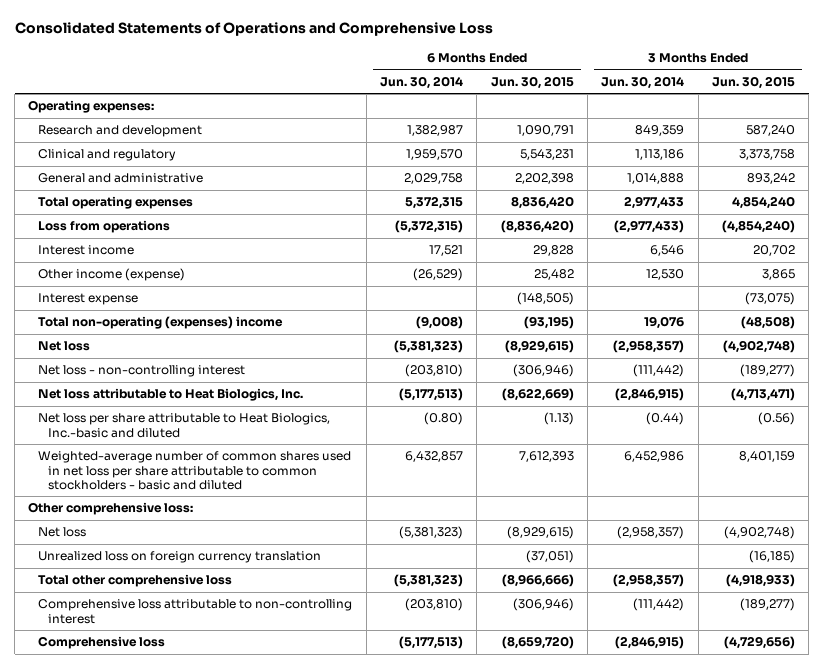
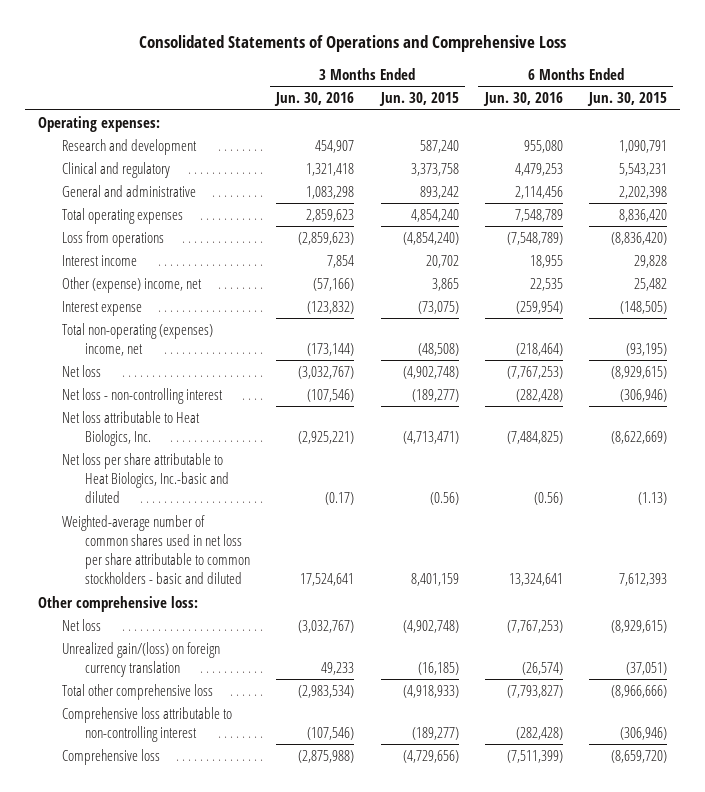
[379,75,463,89] Jun. 30, 2014 -> none
[601,75,685,89] Jun. 30, 2014 -> none
none -> [274,92,355,107] Jun. 30, 2016
none -> [482,92,563,107] Jun. 30, 2016
[38,268,186,282] Other income (expense) -> [61,276,202,293] Other (expense) income, net
[38,316,284,330] Total non-operating (expenses) income -> [61,322,213,357] Total non-operating (expenses) income, net
[38,551,322,564] Unrealized loss on foreign currency translation -> [61,641,220,678] Unrealized gain/(loss) on foreign currency translation

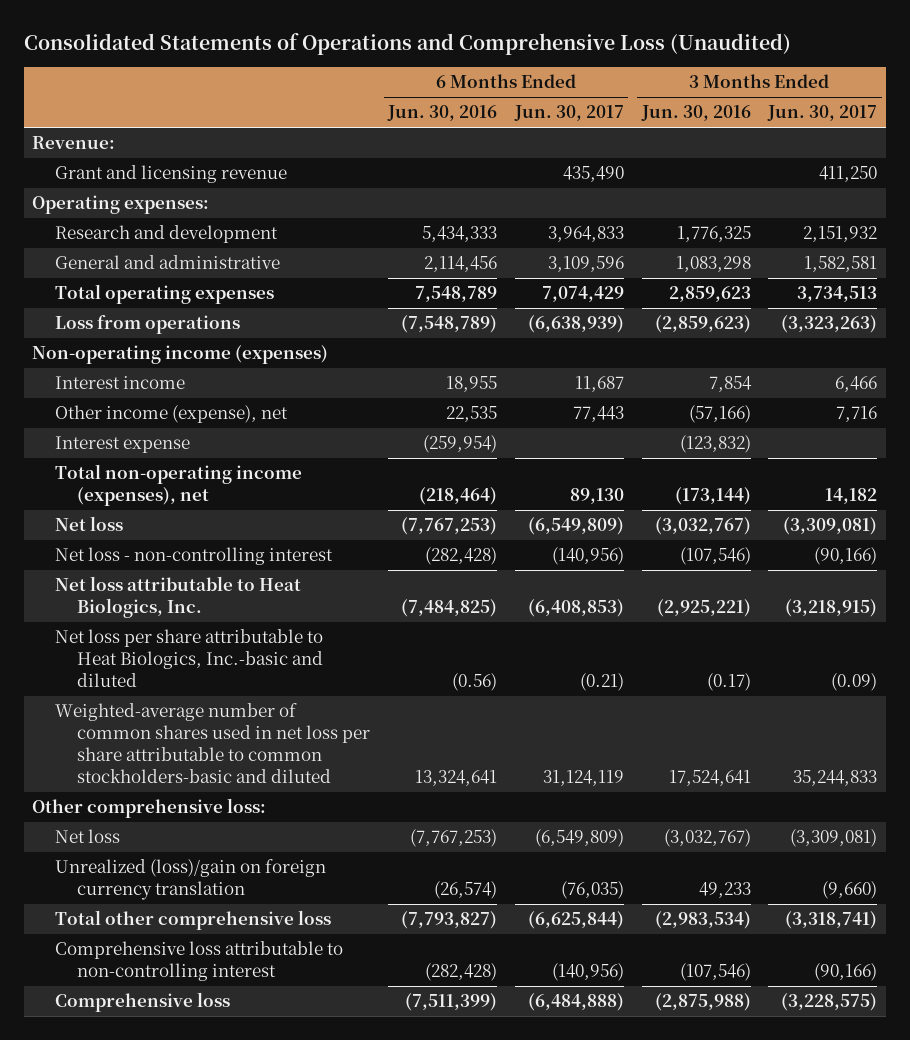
[138,35,566,53] Consolidated Statements of Operations and Comprehensive Loss -> [23,33,791,56] Consolidated Statements of Operations and Comprehensive Loss (Unaudited)
[378,92,459,107] Jun. 30, 2015 -> none
[586,92,667,107] Jun. 30, 2015 -> none
none -> [513,105,624,122] Jun. 30, 2017
none -> [767,105,878,122] Jun. 30, 2017
none -> [32,136,116,150] Revenue:
none -> [54,165,287,184] Grant and licensing revenue
[61,161,170,178] Clinical and regulatory -> none
[315,139,355,153] 454,907 -> [676,226,751,243] 1,776,325
[523,139,563,153] 955,080 -> [421,226,497,243] 5,434,333
none -> [32,345,329,365] Non-operating income (expenses)
[61,276,202,293] Other (expense) income, net -> [54,405,288,424] Other income (expense), net
[61,322,213,357] Total non-operating (expenses) income, net -> [54,464,302,507] Total non-operating income (expenses), net
[61,514,251,585] Weighted-average number of common shares used in net loss per share attributable to common stockholders - basic and diluted -> [54,703,371,783] Weighted-average number of common shares used in net loss per share attributable to common stockholders-basic and diluted
[61,641,220,678] Unrealized gain/(loss) on foreign currency translation -> [54,859,326,901] Unrealized (loss)/gain on foreign currency translation

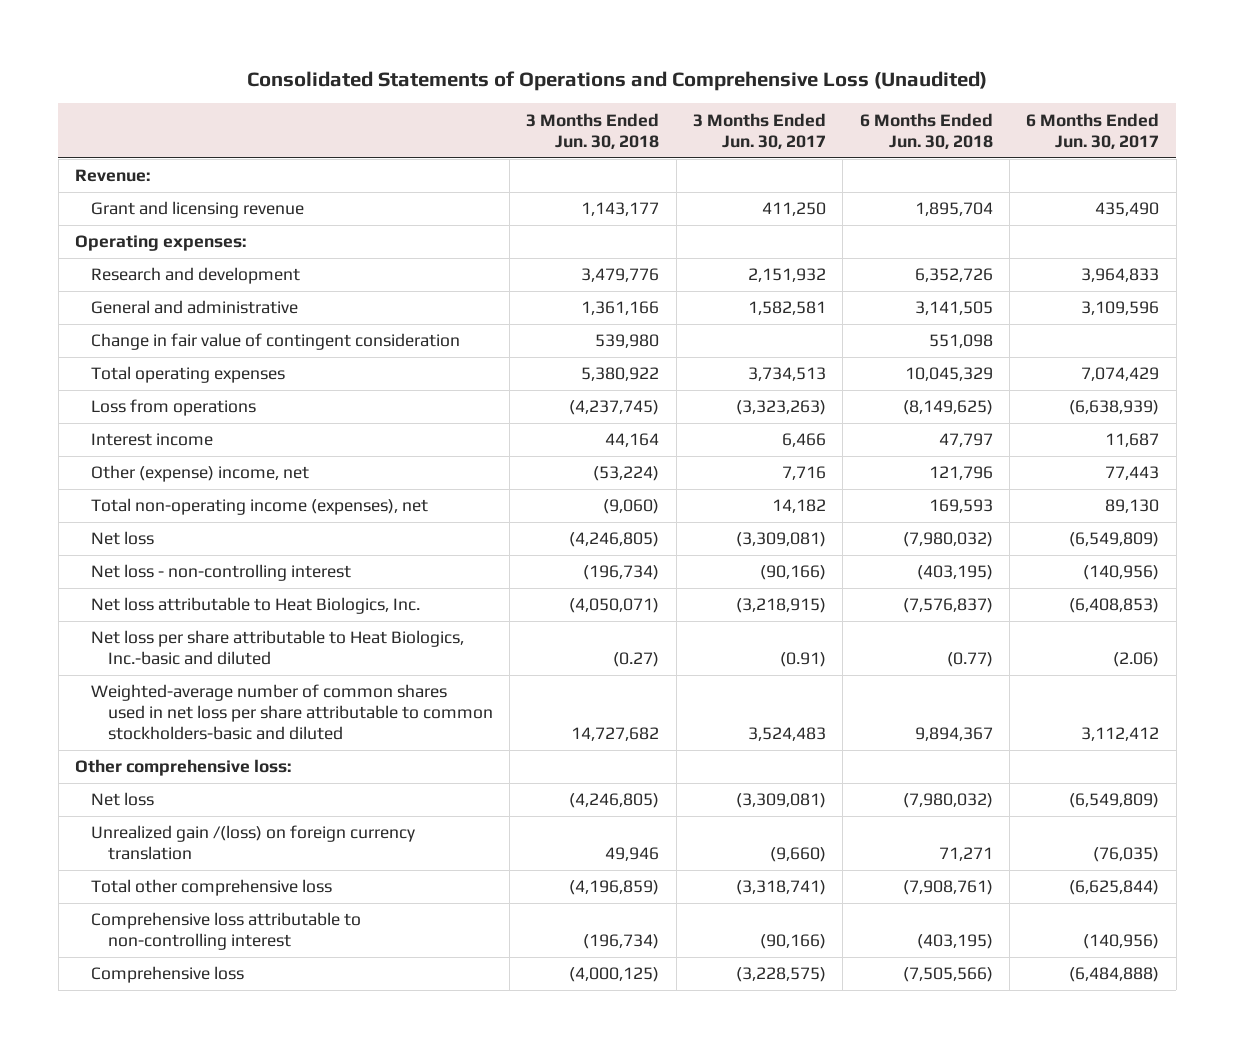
[386,105,497,122] Jun. 30, 2016 -> none
[640,105,751,122] Jun. 30, 2016 -> none
none -> [526,112,660,149] 3 Months Ended Jun. 30, 2018
none -> [859,112,993,149] 6 Months Ended Jun. 30, 2018
none -> [91,333,461,351] Change in fair value of contingent consideration
[32,345,329,365] Non-operating income (expenses) -> none
[54,436,190,454] Interest expense -> none
[54,405,288,424] Other income (expense), net -> [91,465,310,483] Other (expense) income, net
[579,672,624,691] (0.21) -> [1113,652,1160,668] (2.06)
[831,672,878,691] (0.09) -> [779,652,826,668] (0.91)
[542,769,624,786] 31,124,119 -> [1081,727,1160,742] 3,112,412
[793,769,878,786] 35,244,833 -> [747,727,826,742] 3,524,483
[54,859,326,901] Unrealized (loss)/gain on foreign currency translation -> [91,825,416,861] Unrealized gain /(loss) on foreign currency translation

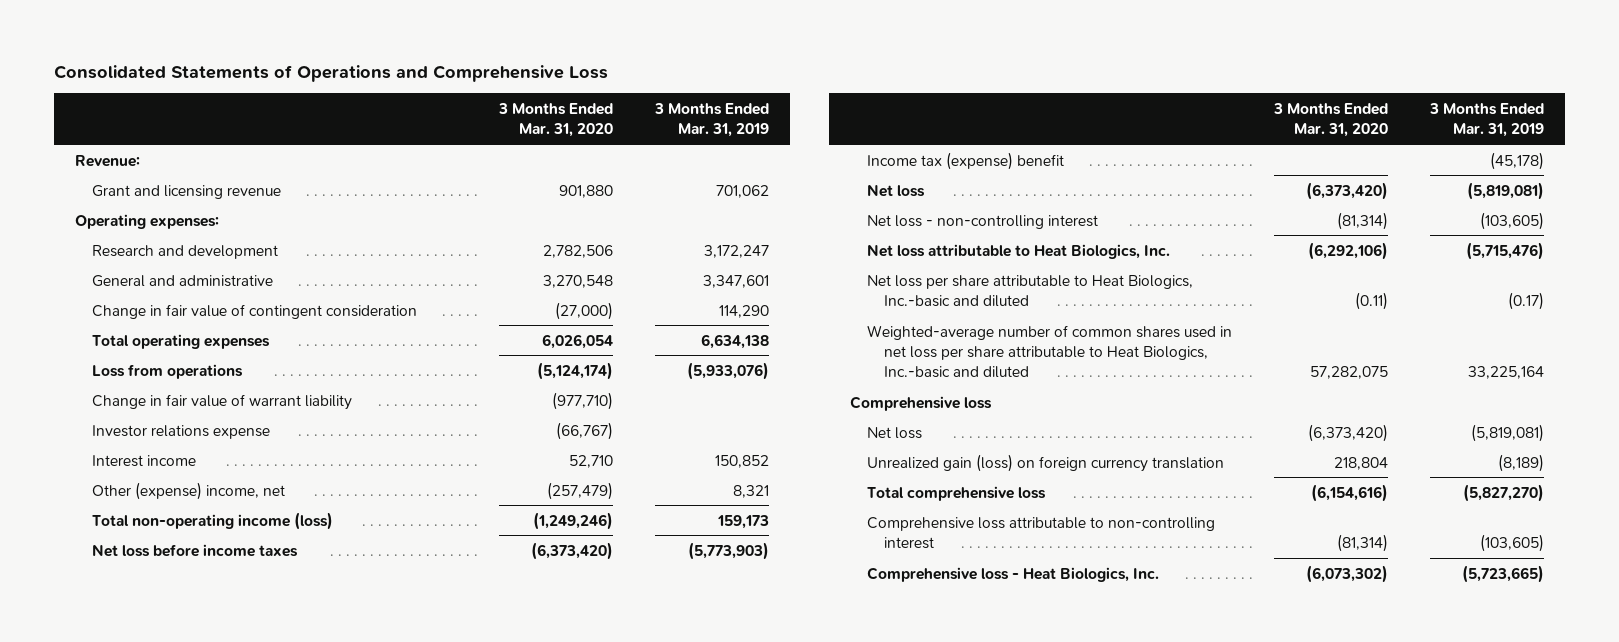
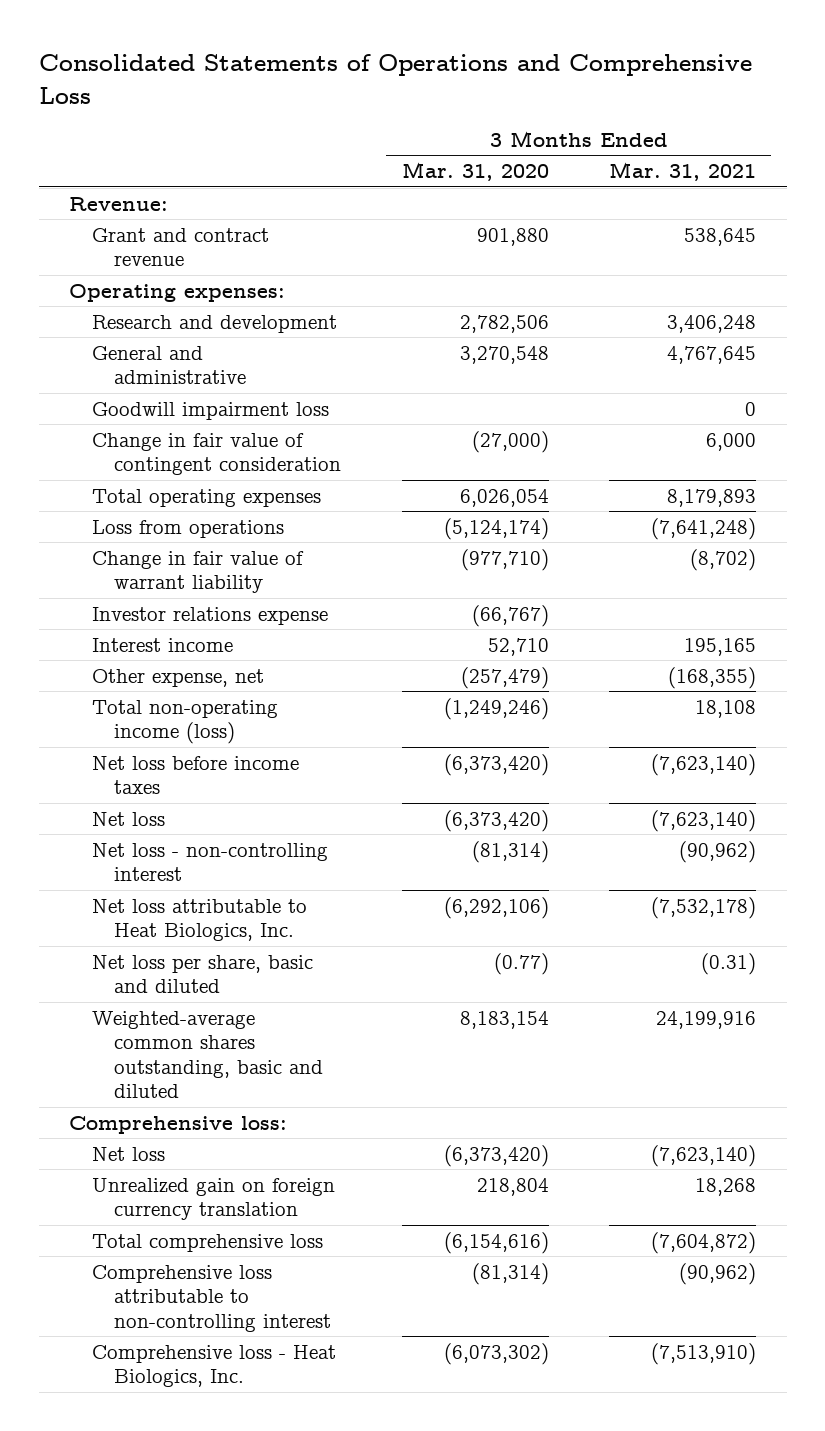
[653,102,769,138] 3 Months Ended Mar. 31, 2019 -> none
none -> [609,162,757,182] Mar. 31, 2021
[91,184,281,199] Grant and licensing revenue -> [91,227,269,267] Grant and contract revenue
none -> [91,401,329,420] Goodwill impairment loss
[91,481,285,500] Other (expense) income, net -> [91,668,264,687] Other expense, net
[866,151,1064,170] Income tax (expense) benefit -> none
[866,274,1193,307] Net loss per share attributable to Heat Biologics, Inc.-basic and diluted -> [91,954,313,994] Net loss per share, basic and diluted
[1354,291,1388,310] (0.11) -> [493,952,549,975] (0.77)
[866,324,1232,378] Weighted-average number of common shares used in net loss per share attributable to Heat Biologics, Inc.-basic and diluted -> [91,1010,324,1099] Weighted-average common shares outstanding, basic and diluted
[1309,365,1388,379] 57,282,075 -> [459,1010,549,1029] 8,183,154
[849,395,992,411] Comprehensive loss -> [69,1115,288,1134] Comprehensive loss:
[866,453,1224,472] Unrealized gain (loss) on foreign currency translation -> [91,1177,335,1221] Unrealized gain on foreign currency translation

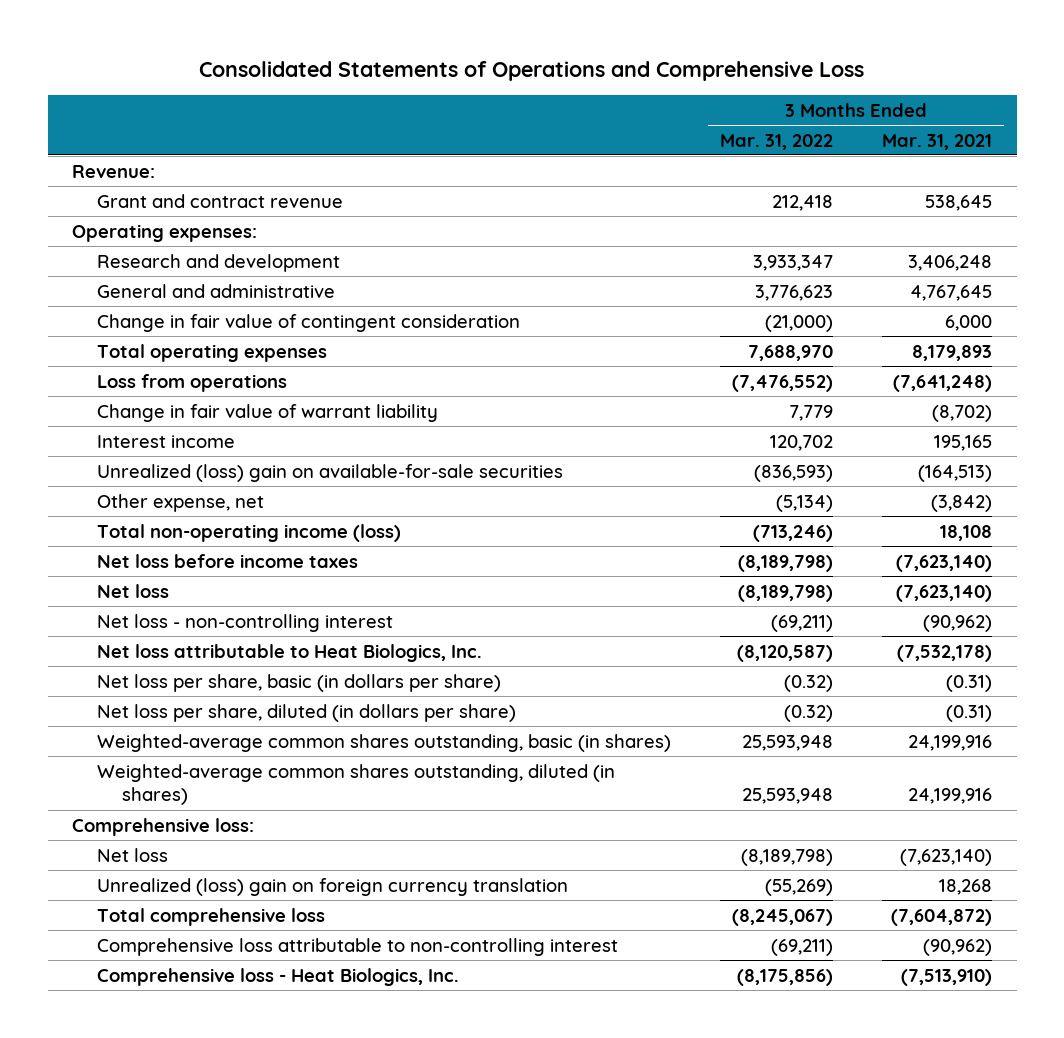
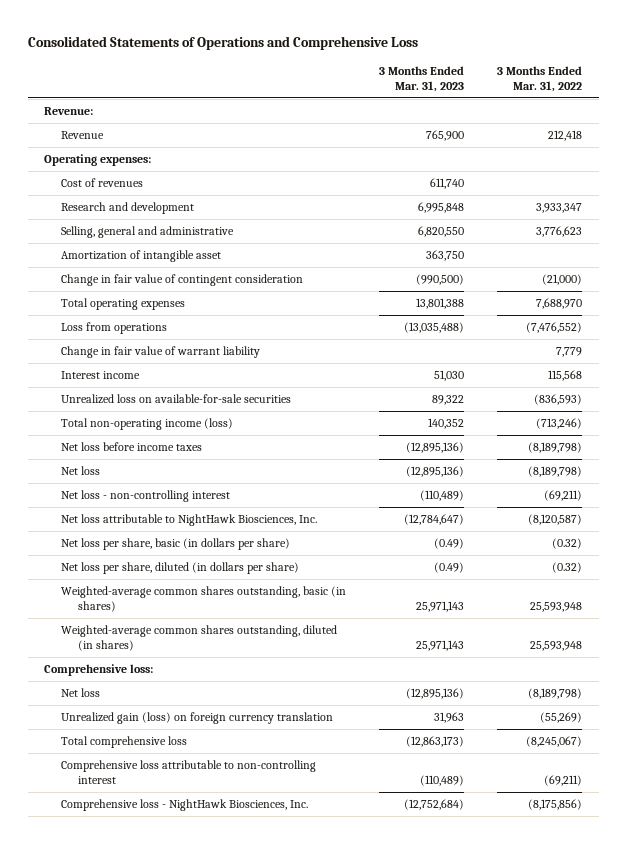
[882,133,993,150] Mar. 31, 2021 -> none
none -> [379,66,465,93] 3 Months Ended Mar. 31, 2023
[96,193,343,208] Grant and contract revenue -> [61,130,105,139] Revenue
none -> [61,177,144,187] Cost of revenues
[96,283,335,298] General and administrative -> [61,225,235,238] Selling, general and administrative
none -> [61,249,222,262] Amortization of intangible asset
[96,493,264,512] Other expense, net -> none
[770,434,834,451] 120,702 -> [548,369,583,381] 115,568
[96,463,563,482] Unrealized (loss) gain on available-for-sale securities -> [61,393,292,404] Unrealized loss on available-for-sale securities
[96,643,482,662] Net loss attributable to Heat Biologics, Inc. -> [61,513,318,526] Net loss attributable to NightHawk Biosciences, Inc.
[96,877,568,896] Unrealized (loss) gain on foreign currency translation -> [61,711,334,724] Unrealized gain (loss) on foreign currency translation
[96,967,459,986] Comprehensive loss - Heat Biologics, Inc. -> [61,798,309,811] Comprehensive loss - NightHawk Biosciences, Inc.

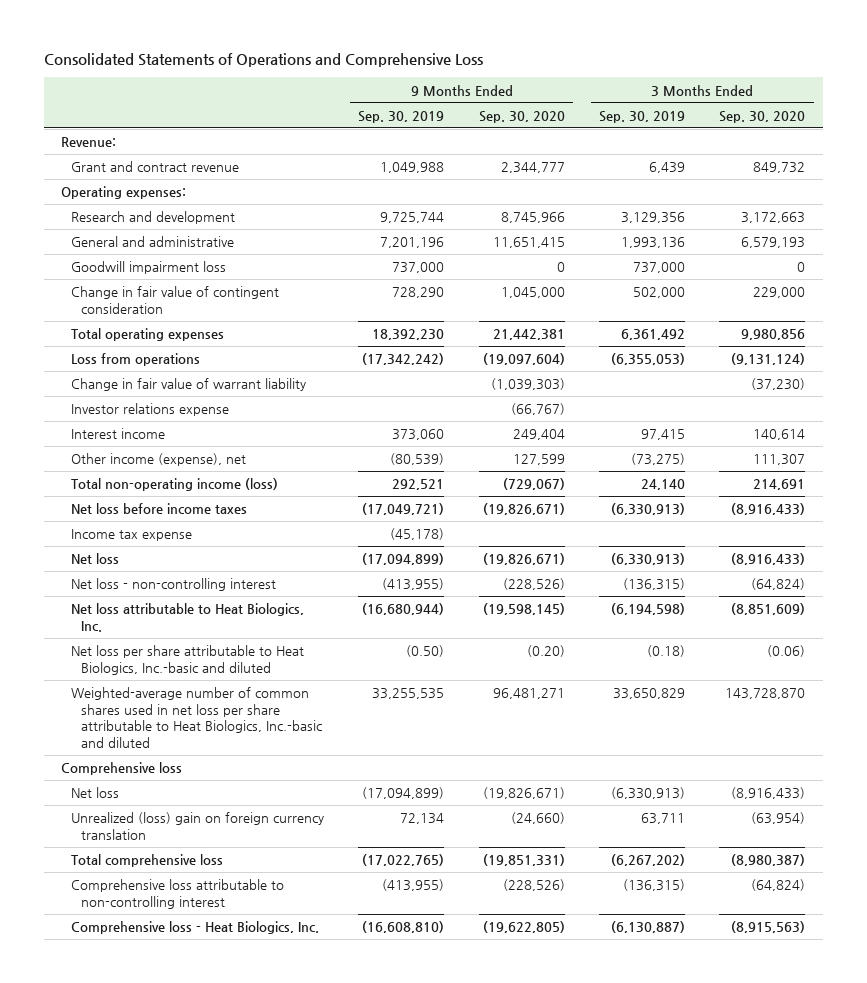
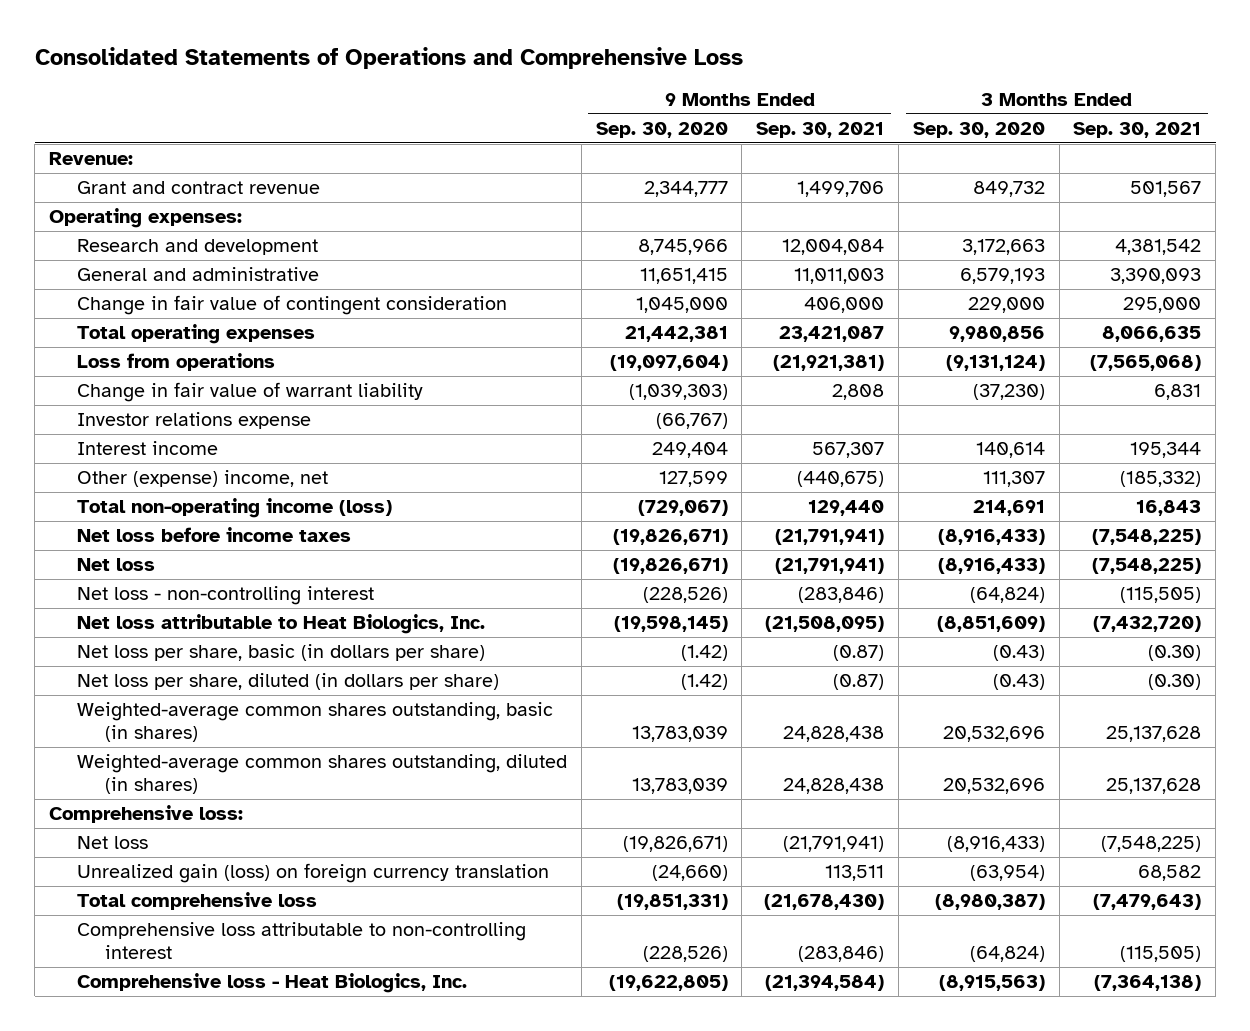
[358,110,445,123] Sep. 30, 2019 -> none
[599,110,686,123] Sep. 30, 2019 -> none
none -> [756,121,885,138] Sep. 30, 2021
none -> [1073,121,1202,138] Sep. 30, 2021
[71,261,227,275] Goodwill impairment loss -> none
[71,453,247,467] Other income (expense), net -> [77,470,329,488] Other (expense) income, net
[71,529,193,542] Income tax expense -> none
[71,645,305,675] Net loss per share attributable to Heat Biologics, Inc.-basic and diluted -> none
[71,687,322,749] Weighted-average number of common shares used in net loss per share attributable to Heat Biologics, Inc.-basic and diluted -> none
none -> [77,644,486,662] Net loss per share, basic (in dollars per share)
none -> [77,673,500,691] Net loss per share, diluted (in dollars per share)
none -> [77,702,554,743] Weighted-average common shares outstanding, basic (in shares)
none -> [77,754,568,795] Weighted-average common shares outstanding, diluted (in shares)
[61,762,183,776] Comprehensive loss -> [49,805,244,824] Comprehensive loss:
[71,812,325,840] Unrealized (loss) gain on foreign currency translation -> [77,863,550,884] Unrealized gain (loss) on foreign currency translation

